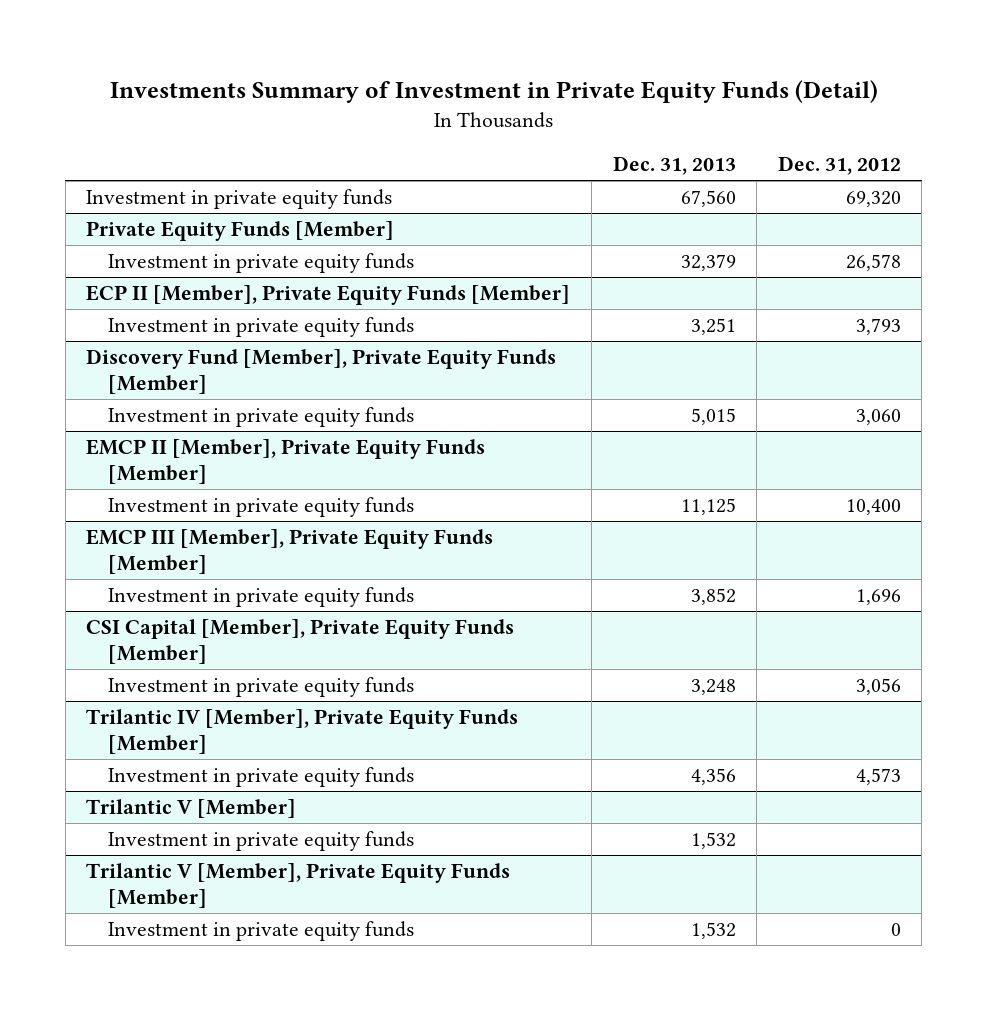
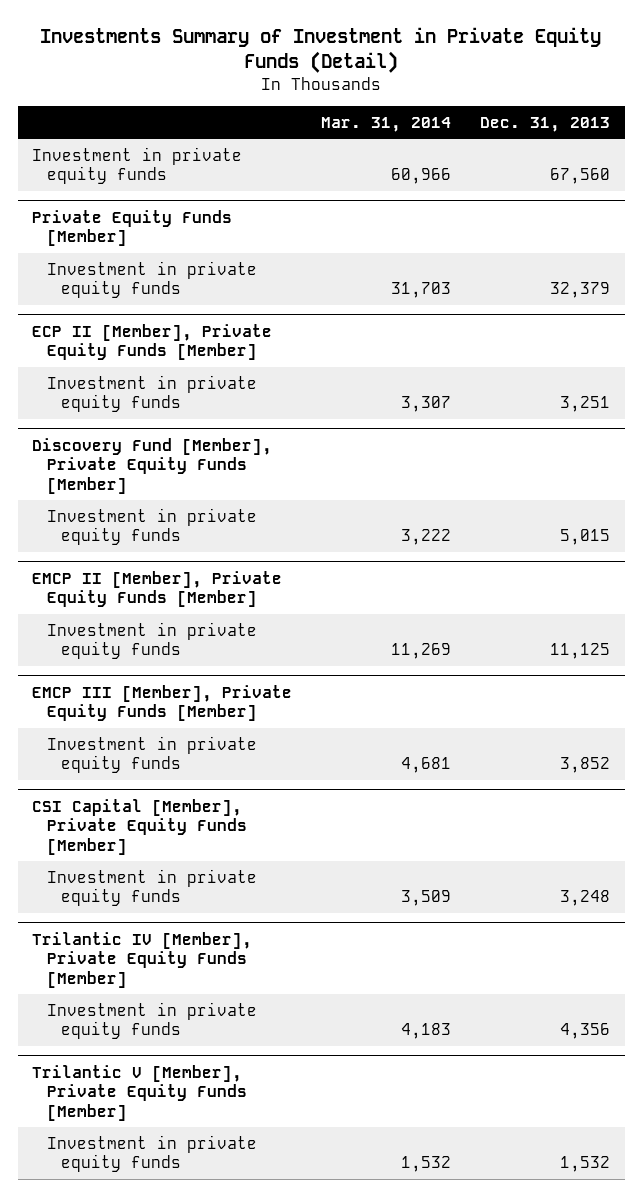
[777,156,901,176] Dec. 31, 2012 -> none
none -> [321,116,452,132] Mar. 31, 2014
[86,798,297,818] Trilantic V [Member] -> none
[107,830,414,851] Investment in private equity funds -> none

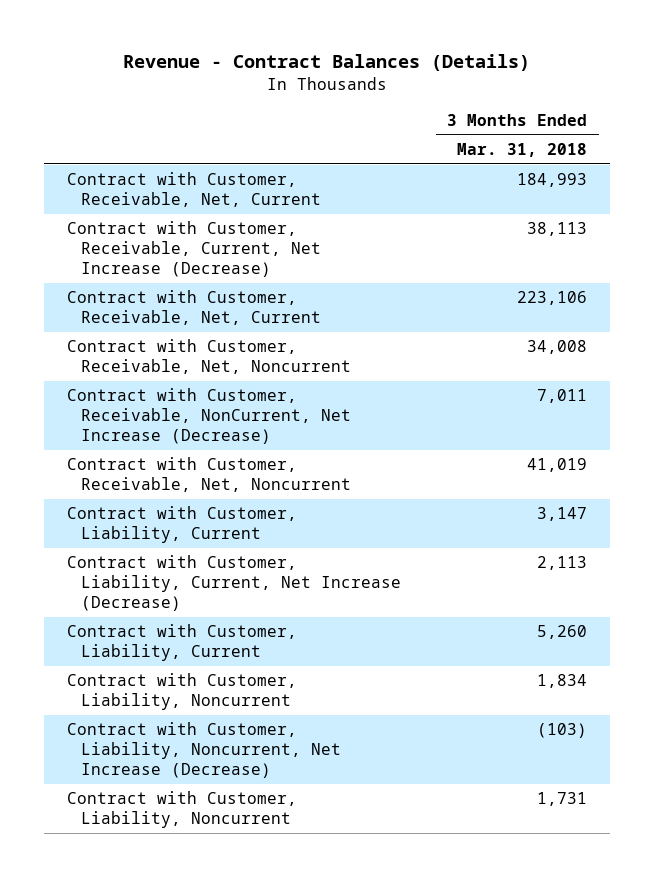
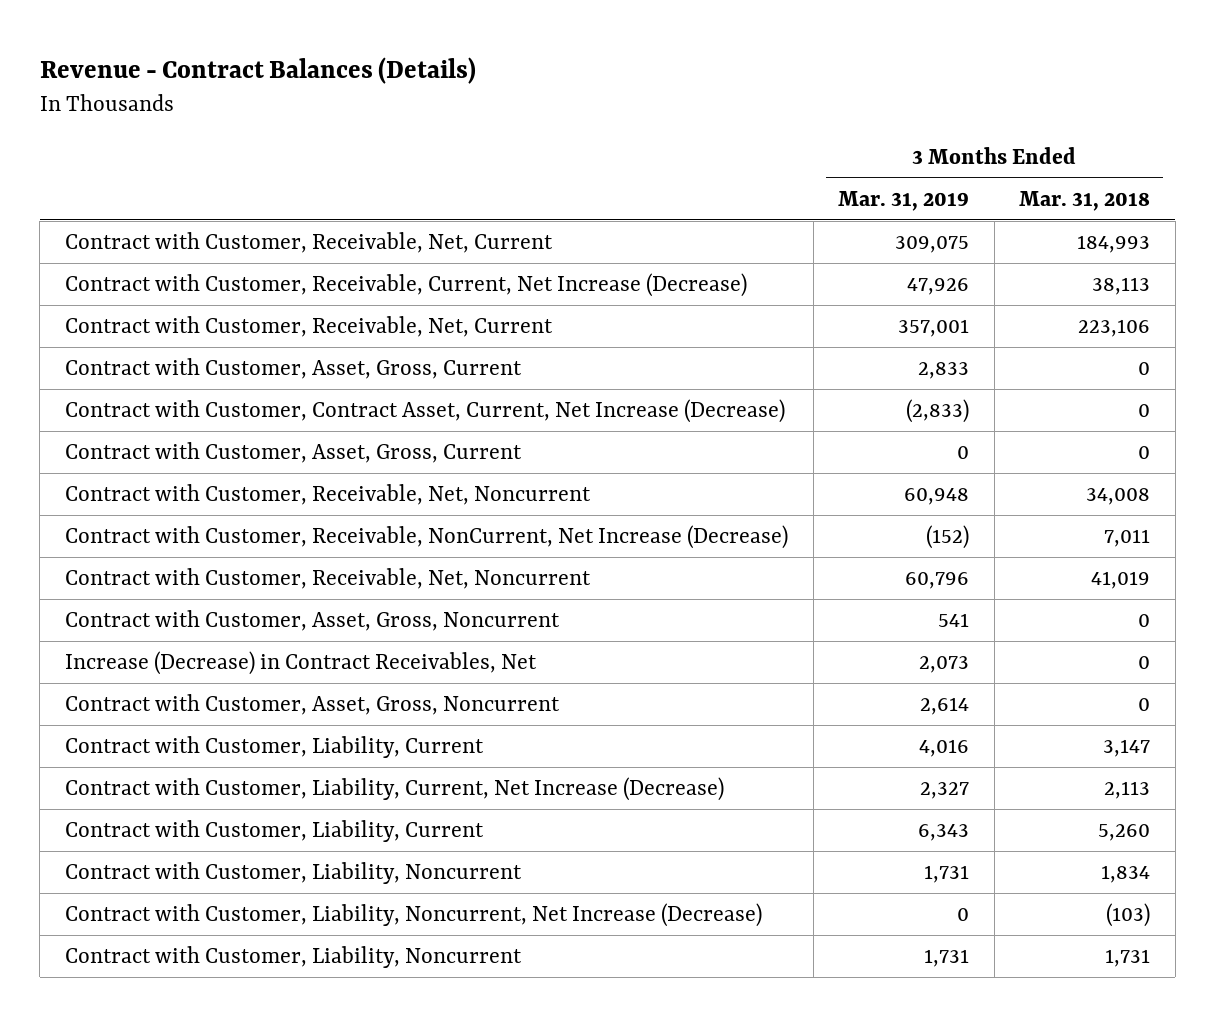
none -> [838,190,970,211] Mar. 31, 2019
none -> [65,357,523,379] Contract with Customer, Asset, Gross, Current
none -> [65,398,786,423] Contract with Customer, Contract Asset, Current, Net Increase (Decrease)
none -> [65,441,523,463] Contract with Customer, Asset, Gross, Current
none -> [65,609,561,631] Contract with Customer, Asset, Gross, Noncurrent
none -> [65,650,538,675] Increase (Decrease) in Contract Receivables, Net
none -> [65,693,561,715] Contract with Customer, Asset, Gross, Noncurrent

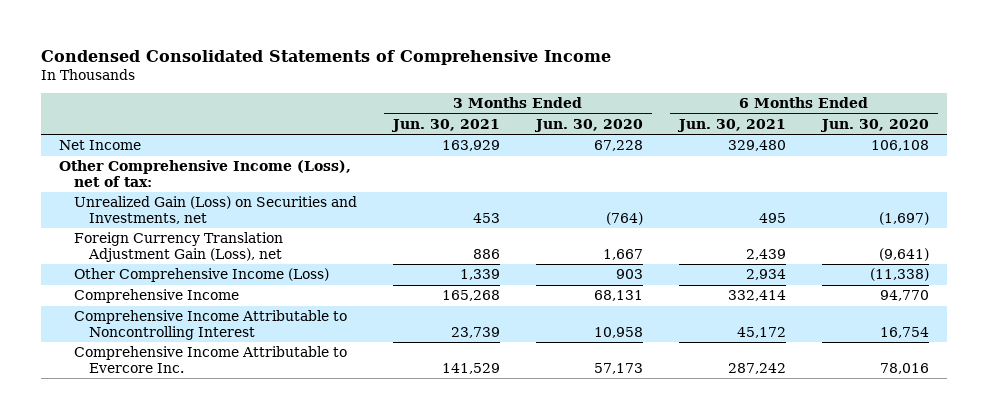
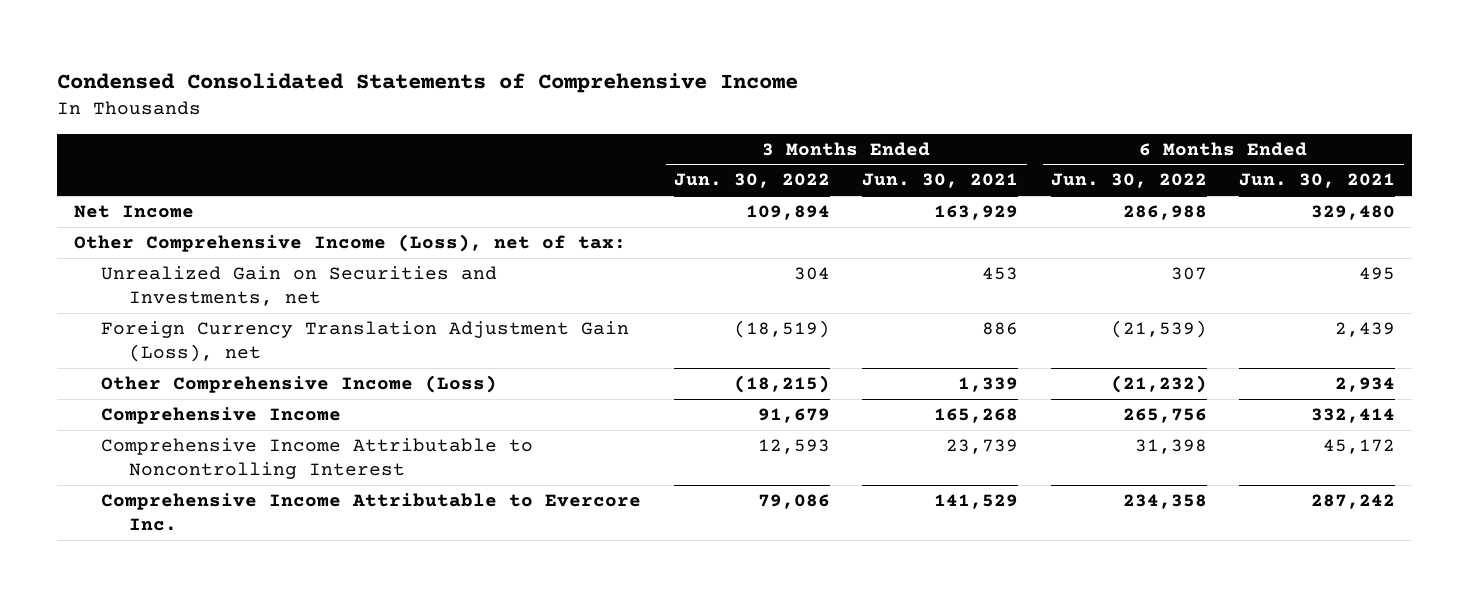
[533,118,643,132] Jun. 30, 2020 -> none
[820,118,930,132] Jun. 30, 2020 -> none
none -> [673,173,830,189] Jun. 30, 2022
none -> [1050,173,1207,189] Jun. 30, 2022
[73,196,357,225] Unrealized Gain (Loss) on Securities and Investments, net -> [101,266,498,307] Unrealized Gain on Securities and Investments, net

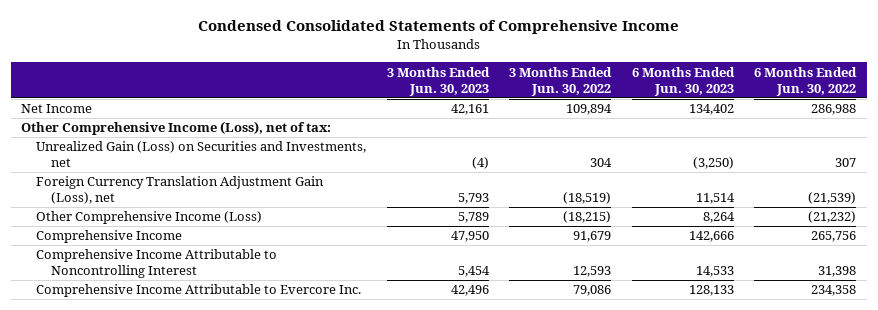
[862,173,1019,189] Jun. 30, 2021 -> none
[1239,173,1396,189] Jun. 30, 2021 -> none
none -> [386,66,490,96] 3 Months Ended Jun. 30, 2023
none -> [631,66,735,96] 6 Months Ended Jun. 30, 2023
[101,266,498,307] Unrealized Gain on Securities and Investments, net -> [36,141,367,168] Unrealized Gain (Loss) on Securities and Investments, net

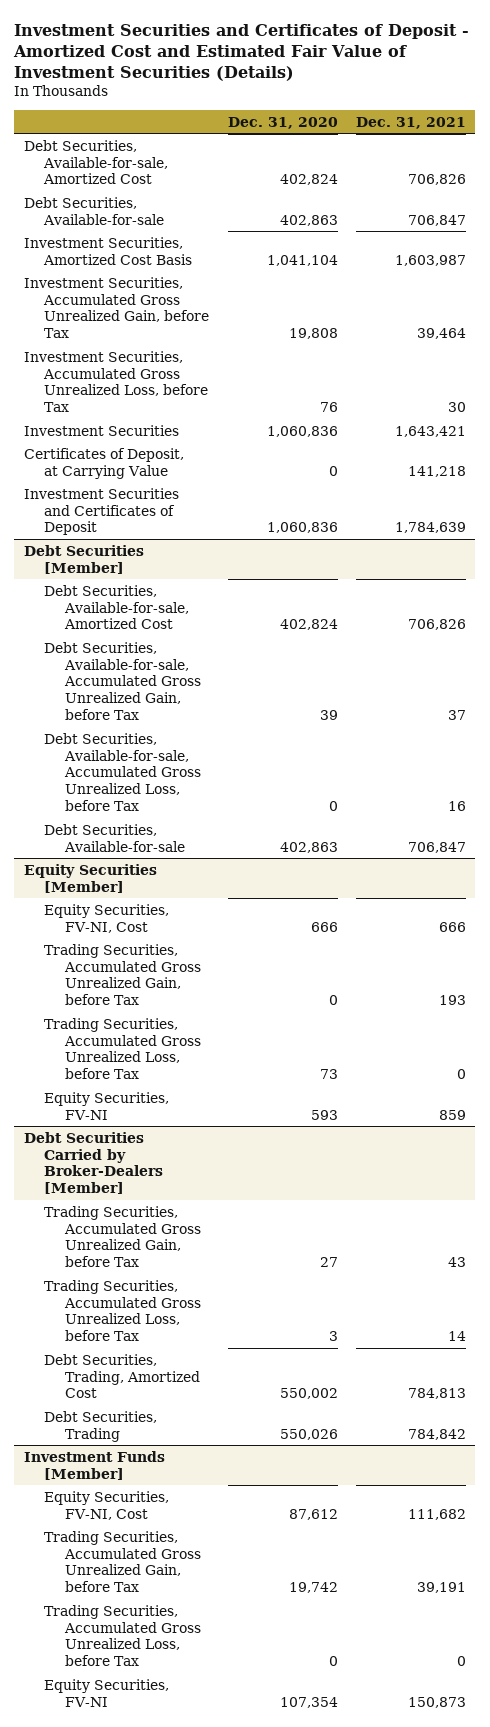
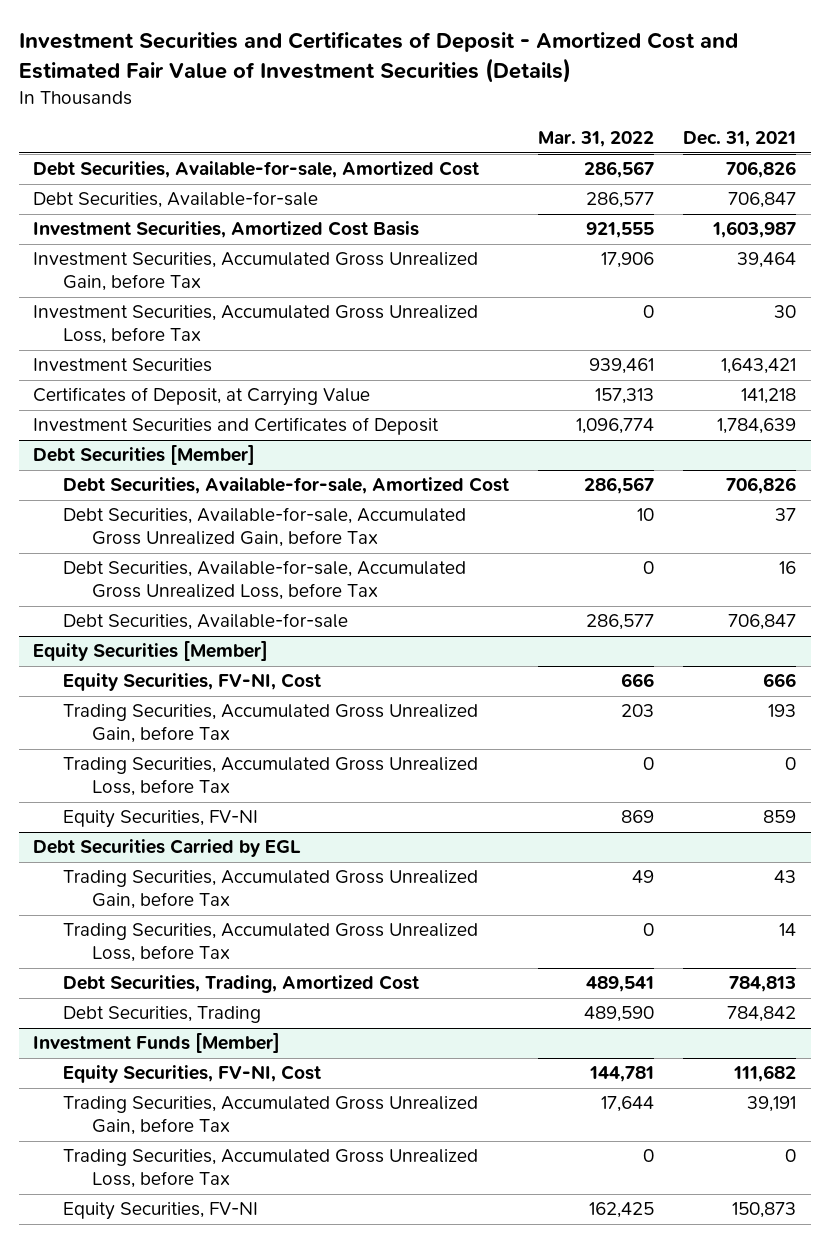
[227,116,338,129] Dec. 31, 2020 -> none
none -> [537,131,654,148] Mar. 31, 2022
[23,1131,164,1195] Debt Securities Carried by Broker-Dealers [Member] -> [33,839,302,858] Debt Securities Carried by EGL

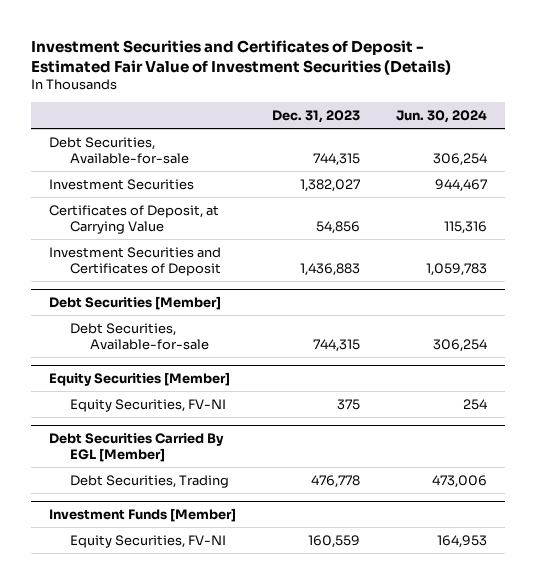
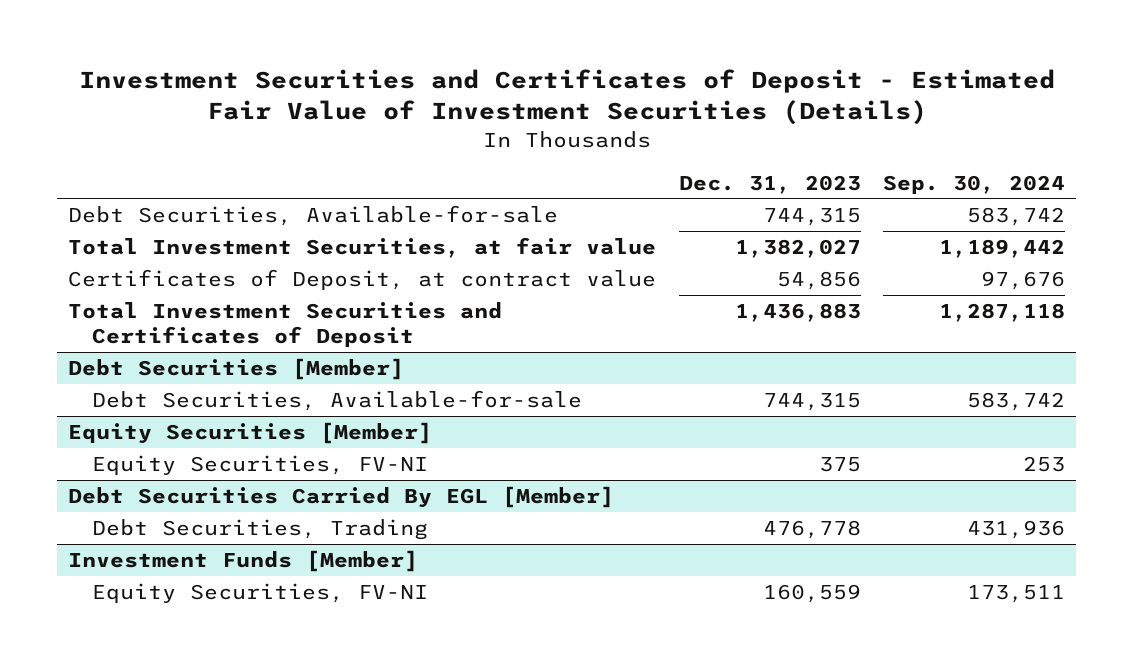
[396,110,488,124] Jun. 30, 2024 -> none
none -> [883,174,1066,194] Sep. 30, 2024
[49,178,195,190] Investment Securities -> [68,236,657,258] Total Investment Securities, at fair value
[49,204,220,234] Certificates of Deposit, at Carrying Value -> [68,268,657,290] Certificates of Deposit, at contract value
[49,246,222,276] Investment Securities and Certificates of Deposit -> [68,301,503,347] Total Investment Securities and Certificates of Deposit

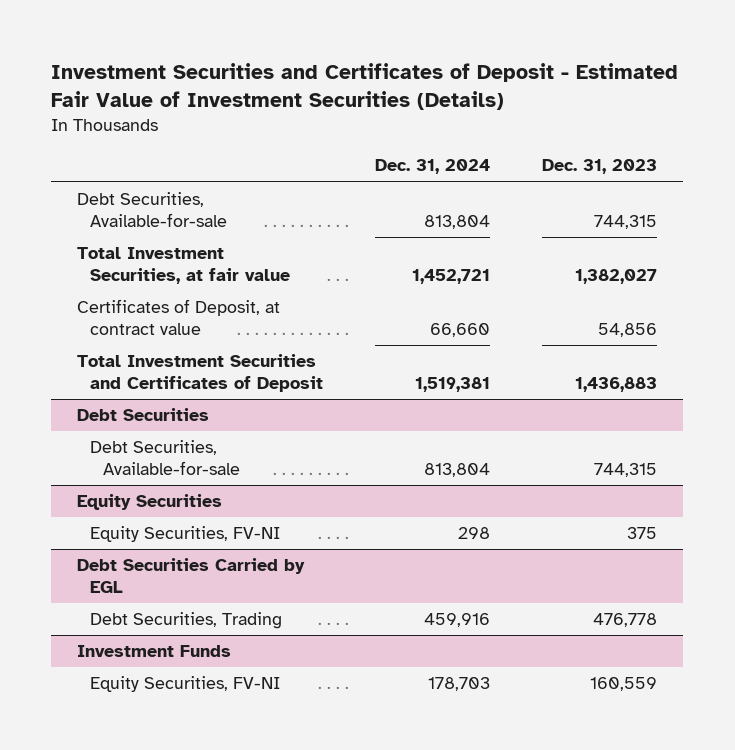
[883,174,1066,194] Sep. 30, 2024 -> none
none -> [375,159,491,175] Dec. 31, 2024
[68,357,405,380] Debt Securities [Member] -> [77,408,210,422] Debt Securities
[68,421,433,444] Equity Securities [Member] -> [77,494,223,511] Equity Securities
[68,485,615,508] Debt Securities Carried By EGL [Member] -> [77,558,306,594] Debt Securities Carried by EGL
[68,549,419,572] Investment Funds [Member] -> [77,645,232,658] Investment Funds

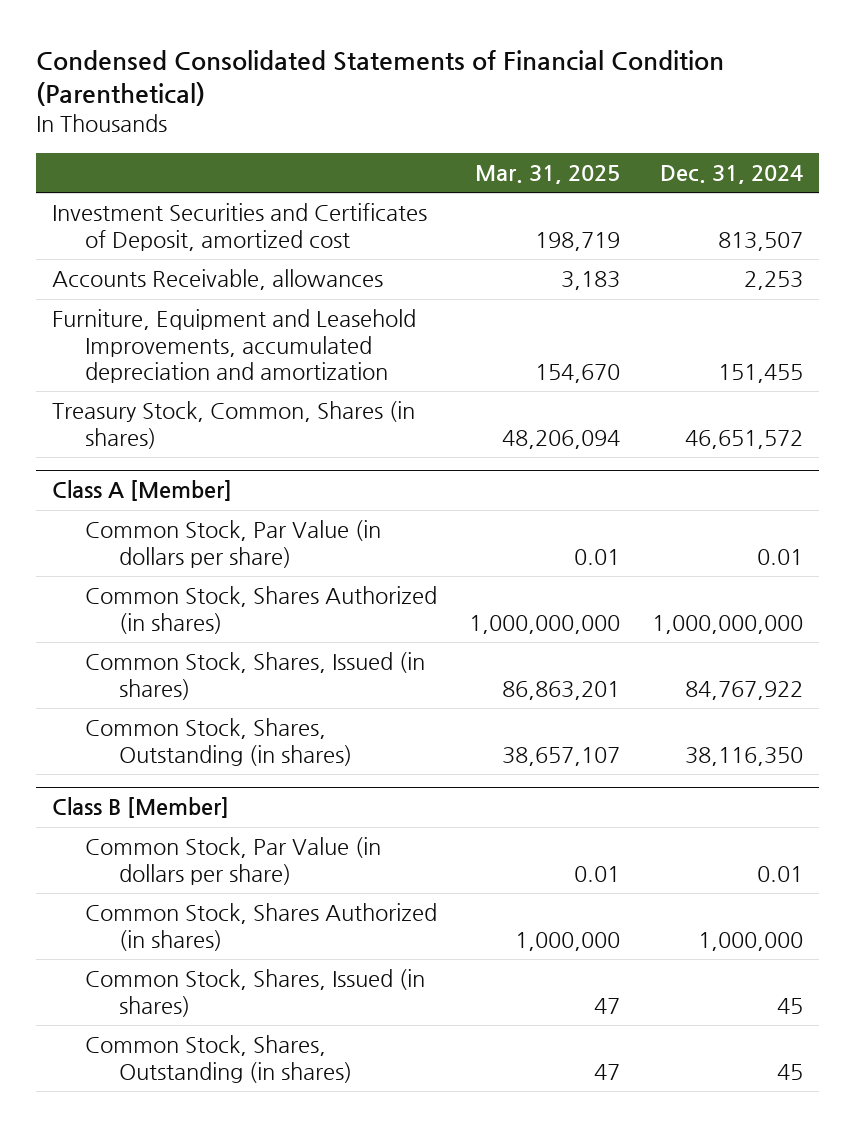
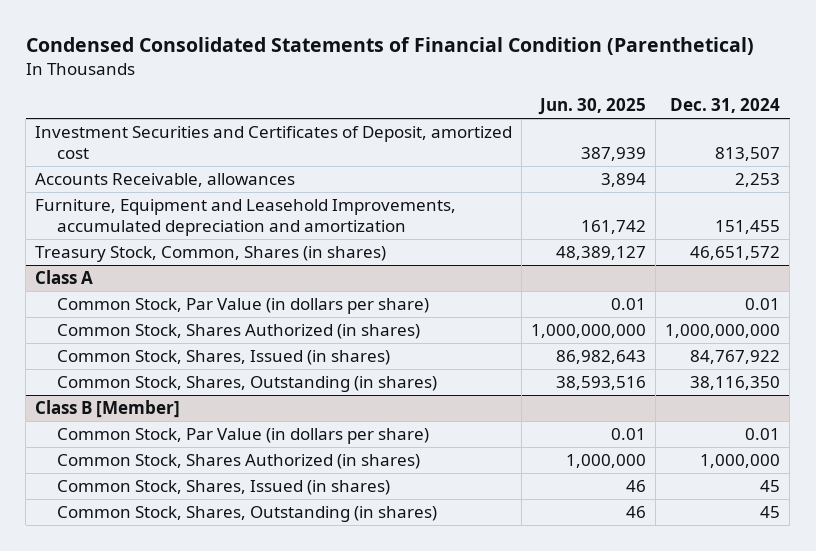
[475,164,621,184] Mar. 31, 2025 -> none
none -> [538,98,647,116] Jun. 30, 2025
[51,480,232,502] Class A [Member] -> [35,270,94,285] Class A

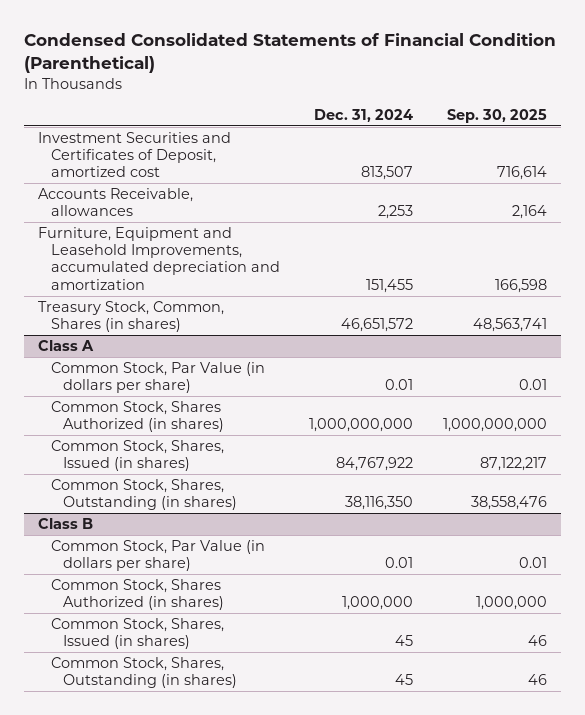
[538,98,647,116] Jun. 30, 2025 -> none
none -> [446,108,547,123] Sep. 30, 2025
[35,400,181,419] Class B [Member] -> [38,518,94,530] Class B

